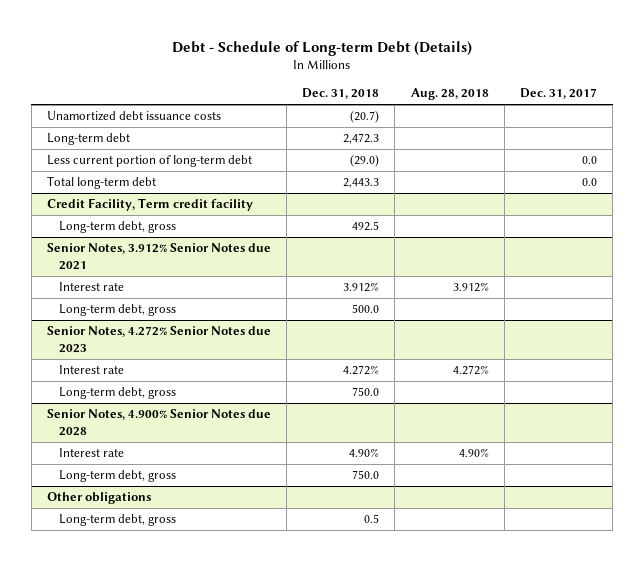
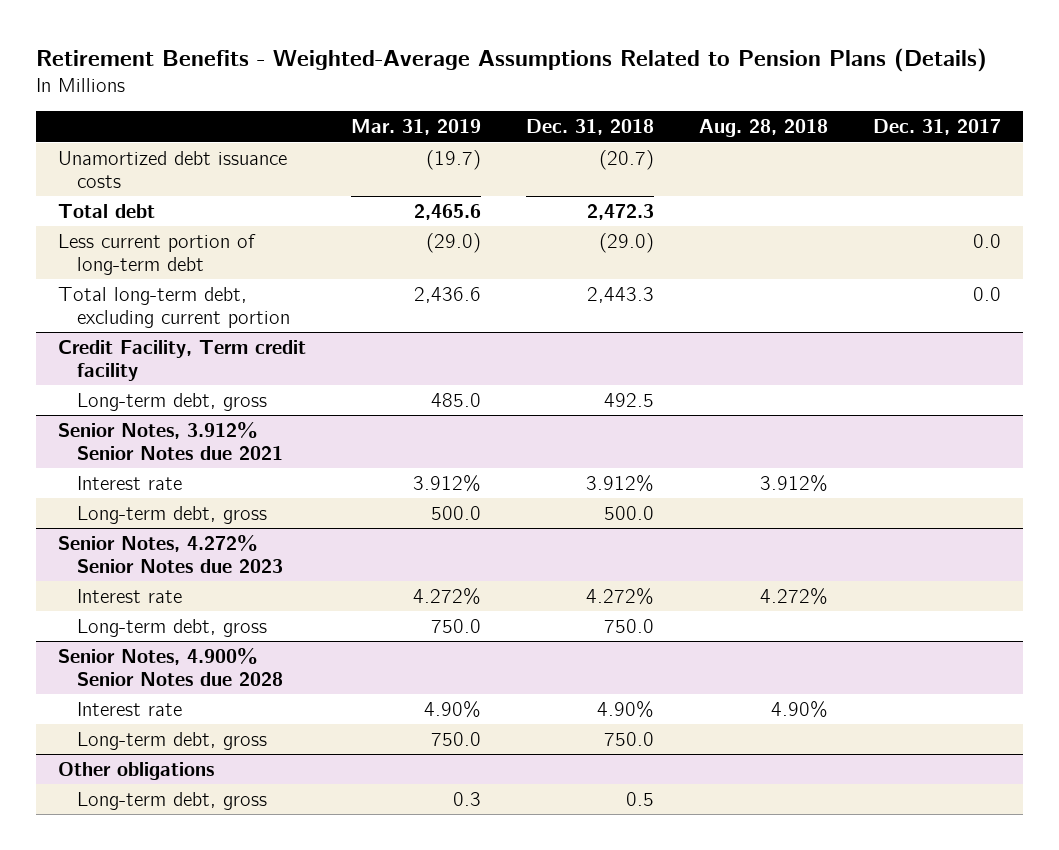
[171,40,472,56] Debt - Schedule of Long-term Debt (Details) -> [35,47,987,72] Retirement Benefits - Weighted-Average Assumptions Related to Pension Plans (Details)
none -> [351,119,482,136] Mar. 31, 2019
[47,133,131,146] Long-term debt -> [58,203,156,218] Total debt
[47,176,157,190] Total long-term debt -> [58,286,291,328] Total long-term debt, excluding current portion

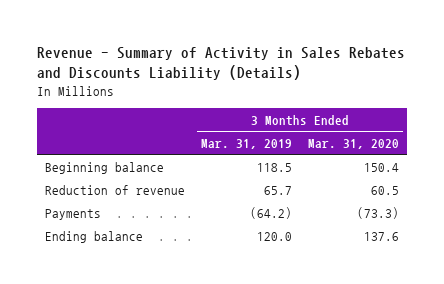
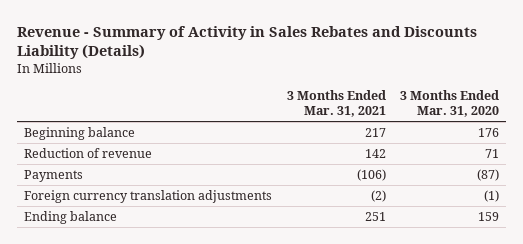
[201,138,293,149] Mar. 31, 2019 -> none
none -> [286,90,386,118] 3 Months Ended Mar. 31, 2021
[364,162,400,172] 150.4 -> [477,128,499,138] 176
[371,185,400,195] 60.5 -> [484,149,499,159] 71
[357,206,400,219] (73.3) -> [476,169,499,182] (87)
none -> [24,190,273,204] Foreign currency translation adjustments
[364,231,400,241] 137.6 -> [477,212,499,222] 159

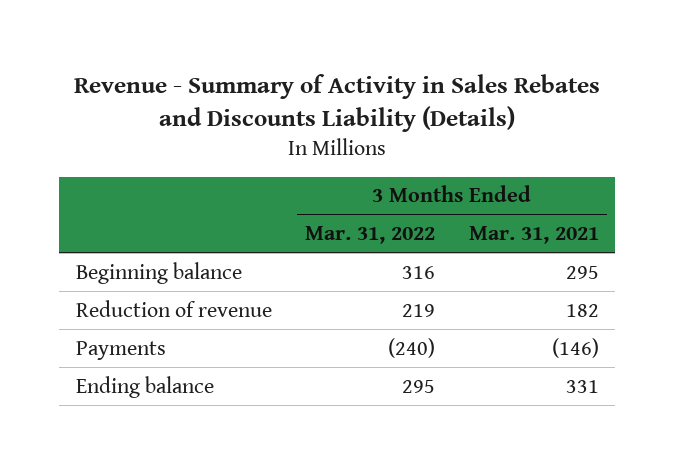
[399,90,499,118] 3 Months Ended Mar. 31, 2020 -> none
none -> [305,226,436,245] Mar. 31, 2022
[24,190,273,204] Foreign currency translation adjustments -> none
[364,128,386,138] 217 -> [565,265,599,279] 295
[364,149,386,159] 142 -> [565,303,599,317] 182
[356,169,386,182] (106) -> [551,337,599,358] (146)
[364,212,386,222] 251 -> [565,379,599,393] 331

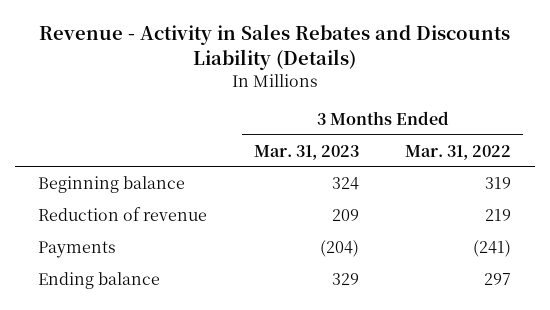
[74,73,601,133] Revenue - Summary of Activity in Sales Rebates and Discounts Liability (Details) -> [38,24,510,71] Revenue - Activity in Sales Rebates and Discounts Liability (Details)
[468,226,599,245] Mar. 31, 2021 -> none
none -> [253,144,359,160] Mar. 31, 2023
[402,265,436,279] 316 -> [485,176,512,189] 319
[388,337,436,358] (240) -> [473,239,512,257] (241)
[402,379,436,393] 295 -> [484,272,512,285] 297

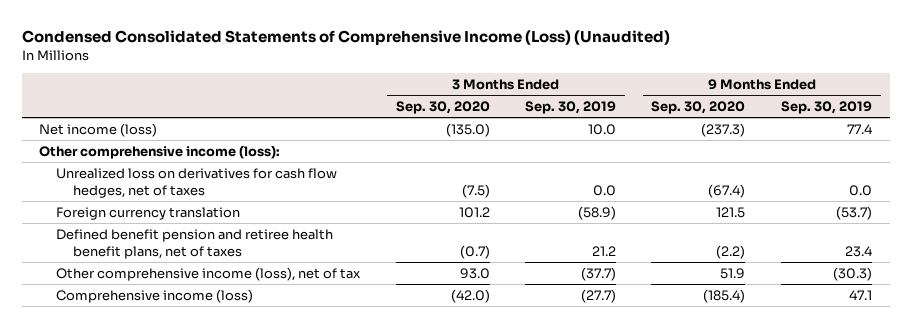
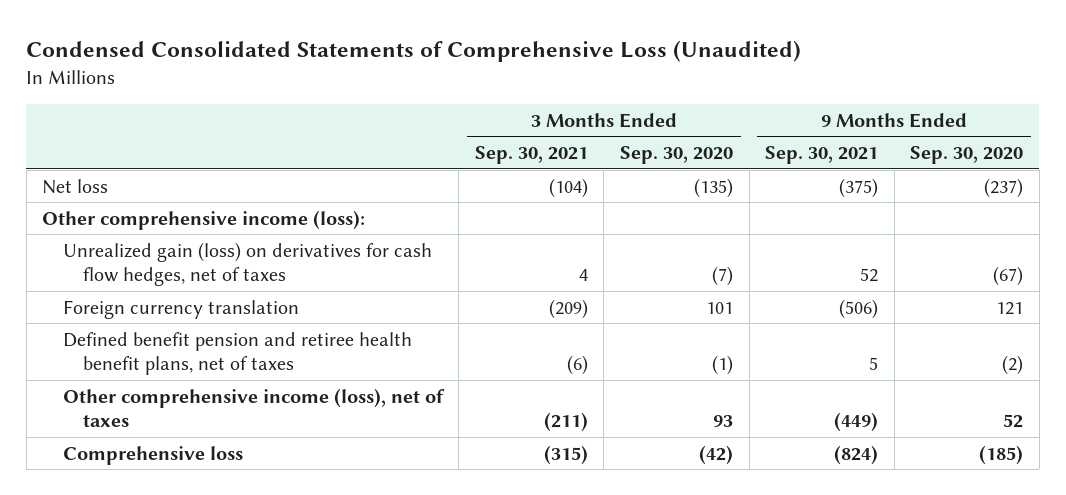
[21,30,670,46] Condensed Consolidated Statements of Comprehensive Income (Loss) (Unaudited) -> [26,40,802,63] Condensed Consolidated Statements of Comprehensive Loss (Unaudited)
[524,100,616,114] Sep. 30, 2019 -> none
[780,100,872,114] Sep. 30, 2019 -> none
none -> [474,145,588,164] Sep. 30, 2021
none -> [765,145,879,164] Sep. 30, 2021
[39,122,158,137] Net income (loss) -> [42,178,109,194] Net loss
[445,122,490,137] (135.0) -> [694,177,734,198] (135)
[701,122,746,137] (237.3) -> [984,177,1024,198] (237)
[56,167,338,198] Unrealized loss on derivatives for cash flow hedges, net of taxes -> [62,241,432,287] Unrealized gain (loss) on derivatives for cash flow hedges, net of taxes
[461,183,490,198] (7.5) -> [712,266,734,287] (7)
[708,183,746,198] (67.4) -> [993,266,1024,287] (67)
[458,206,490,218] 101.2 -> [706,301,734,314] 101
[716,206,746,218] 121.5 -> [996,301,1024,315] 121
[459,244,490,259] (0.7) -> [712,355,734,376] (1)
[716,244,746,259] (2.2) -> [1002,355,1024,376] (2)
[56,266,362,281] Other comprehensive income (loss), net of tax -> [62,387,445,428] Other comprehensive income (loss), net of taxes
[459,267,490,279] 93.0 -> [713,415,734,428] 93
[720,267,746,279] 51.9 -> [1003,414,1024,429] 52
[56,288,254,303] Comprehensive income (loss) -> [62,445,243,465] Comprehensive loss
[450,288,490,303] (42.0) -> [699,444,734,465] (42)
[703,288,746,303] (185.4) -> [979,444,1024,465] (185)

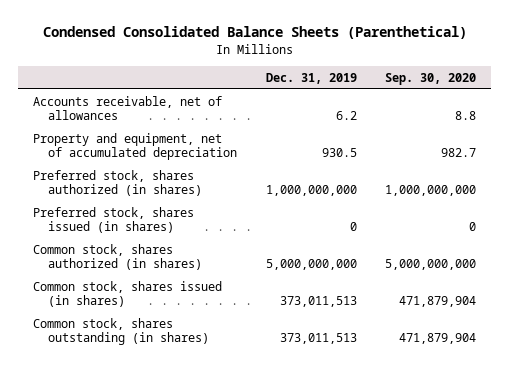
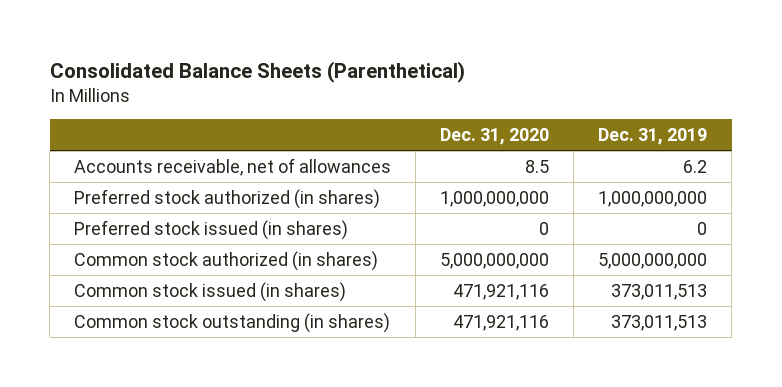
[42,26,467,40] Condensed Consolidated Balance Sheets (Parenthetical) -> [49,60,465,83] Consolidated Balance Sheets (Parenthetical)
[385,72,477,85] Sep. 30, 2020 -> none
none -> [440,128,550,146] Dec. 31, 2020
[32,132,238,161] Property and equipment, net of accumulated depreciation -> none
[32,169,203,197] Preferred stock, shares authorized (in shares) -> [74,188,381,209] Preferred stock authorized (in shares)
[32,206,194,234] Preferred stock, shares issued (in shares) -> [74,219,349,240] Preferred stock issued (in shares)
[32,243,203,271] Common stock, shares authorized (in shares) -> [74,250,379,271] Common stock authorized (in shares)
[32,280,222,308] Common stock, shares issued (in shares) -> [74,281,347,302] Common stock issued (in shares)
[32,317,210,346] Common stock, shares outstanding (in shares) -> [74,312,391,333] Common stock outstanding (in shares)

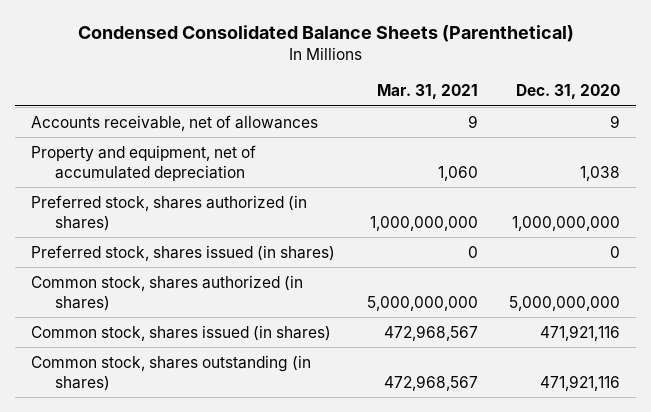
[49,60,465,83] Consolidated Balance Sheets (Parenthetical) -> [77,24,574,42] Condensed Consolidated Balance Sheets (Parenthetical)
[598,128,708,146] Dec. 31, 2019 -> none
none -> [376,84,478,100] Mar. 31, 2021
[525,159,550,173] 8.5 -> [610,114,621,128] 9
none -> [30,144,256,181] Property and equipment, net of accumulated depreciation
[74,188,381,209] Preferred stock authorized (in shares) -> [30,194,307,231] Preferred stock, shares authorized (in shares)
[74,219,349,240] Preferred stock issued (in shares) -> [30,244,335,261] Preferred stock, shares issued (in shares)
[74,250,379,271] Common stock authorized (in shares) -> [30,274,303,311] Common stock, shares authorized (in shares)
[74,281,347,302] Common stock issued (in shares) -> [30,324,331,341] Common stock, shares issued (in shares)
[74,312,391,333] Common stock outstanding (in shares) -> [30,354,311,391] Common stock, shares outstanding (in shares)

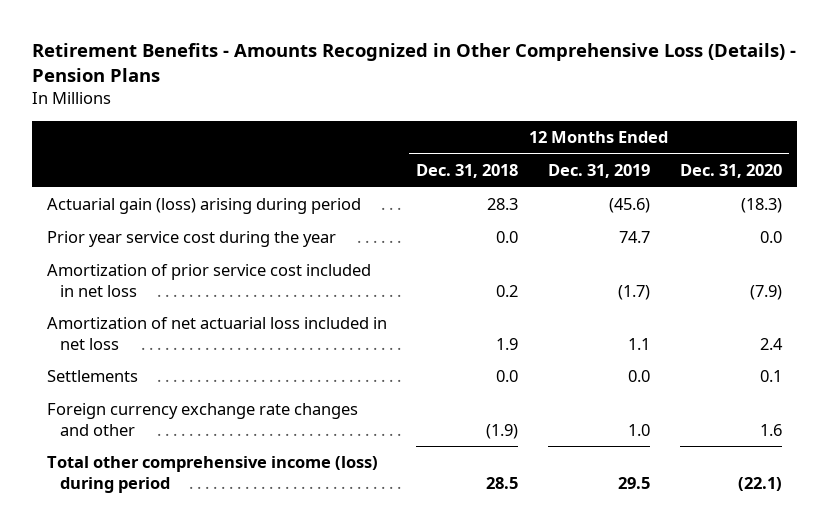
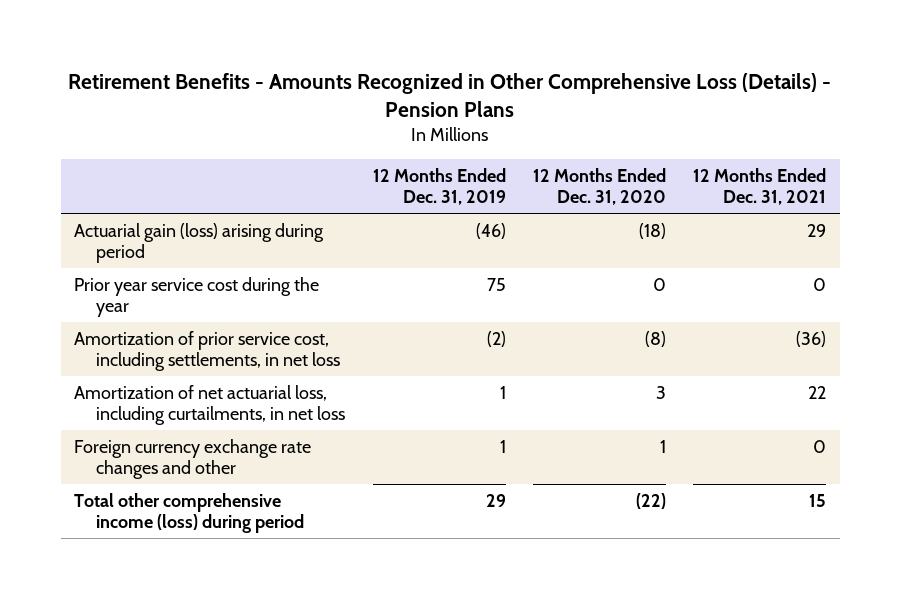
[416,163,519,178] Dec. 31, 2018 -> none
none -> [693,167,827,206] 12 Months Ended Dec. 31, 2021
[46,370,138,383] Settlements -> none
[609,198,651,214] (45.6) -> [475,222,506,239] (46)
[740,198,782,214] (18.3) -> [638,222,666,239] (18)
[619,231,651,244] 74.7 -> [486,277,506,291] 75
[759,231,782,244] 0.0 -> [652,277,666,291] 0
[46,264,371,297] Amortization of prior service cost included in net loss -> [74,330,341,372] Amortization of prior service cost, including settlements, in net loss
[618,284,651,300] (1.7) -> [486,330,506,347] (2)
[749,284,782,300] (7.9) -> [644,330,666,347] (8)
[46,317,387,350] Amortization of net actuarial loss included in net loss -> [74,384,346,426] Amortization of net actuarial loss, including curtailments, in net loss
[628,337,651,350] 1.1 -> [499,385,506,399] 1
[759,337,783,350] 2.4 -> [655,385,666,399] 3
[628,423,651,436] 1.0 -> [499,439,506,453] 1
[759,423,782,436] 1.6 -> [659,439,666,453] 1
[618,476,651,489] 29.5 -> [485,493,506,507] 29
[737,476,782,491] (22.1) -> [635,492,666,509] (22)

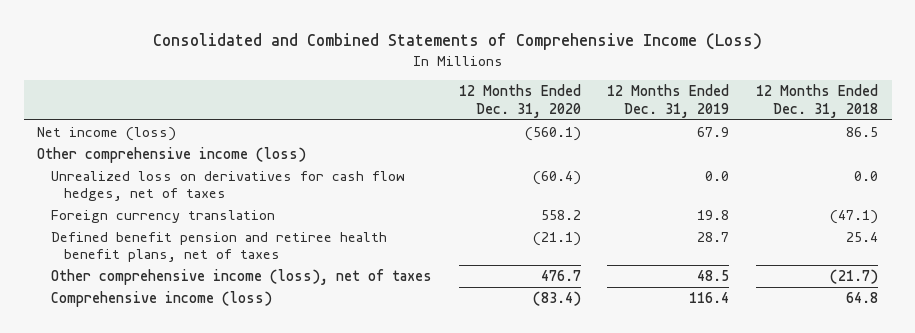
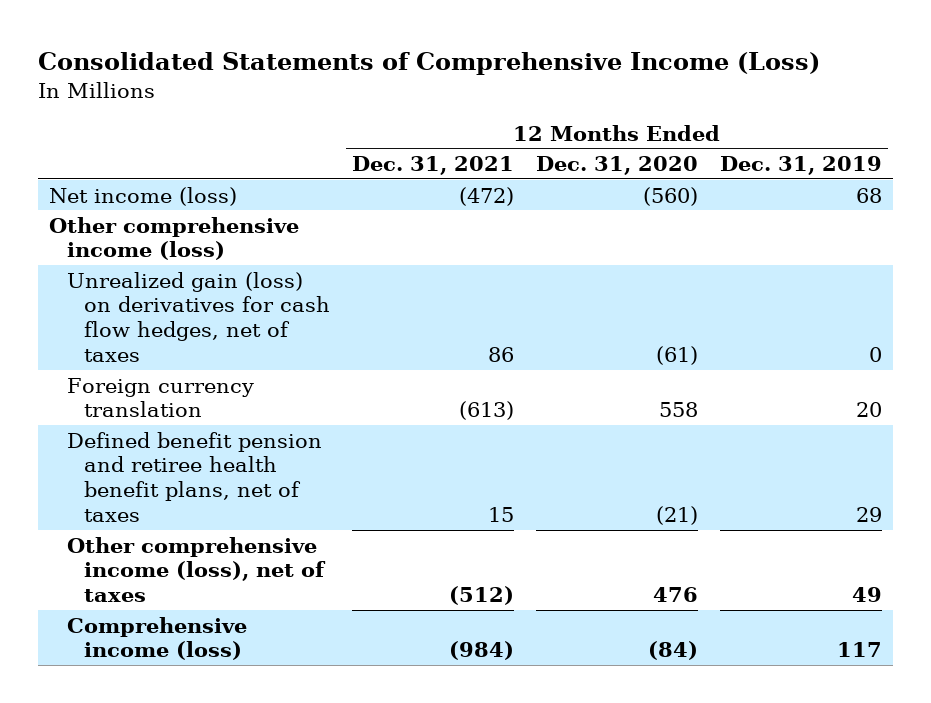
[152,33,762,51] Consolidated and Combined Statements of Comprehensive Income (Loss) -> [38,52,821,76] Consolidated Statements of Comprehensive Income (Loss)
[756,84,879,118] 12 Months Ended Dec. 31, 2018 -> none
none -> [351,155,514,175] Dec. 31, 2021
[524,127,581,142] (560.1) -> [642,186,698,206] (560)
[697,127,730,138] 67.9 -> [856,187,883,203] 68
[50,171,405,202] Unrealized loss on derivatives for cash flow hedges, net of taxes -> [66,271,330,363] Unrealized gain (loss) on derivatives for cash flow hedges, net of taxes
[532,171,581,186] (60.4) -> [655,346,698,366] (61)
[705,171,730,182] 0.0 -> [869,347,883,363] 0
[540,210,581,221] 558.2 -> [658,402,698,418] 558
[697,210,730,221] 19.8 -> [856,402,883,418] 20
[532,232,581,247] (21.1) -> [655,506,698,526] (21)
[697,232,730,243] 28.7 -> [856,507,883,523] 29
[540,270,581,282] 476.7 -> [652,587,698,603] 476
[697,270,730,282] 48.5 -> [852,587,883,603] 49
[532,291,581,307] (83.4) -> [647,641,698,661] (84)
[689,292,730,304] 116.4 -> [837,642,883,658] 117

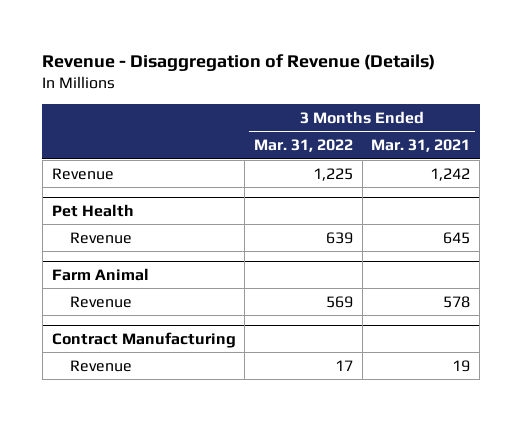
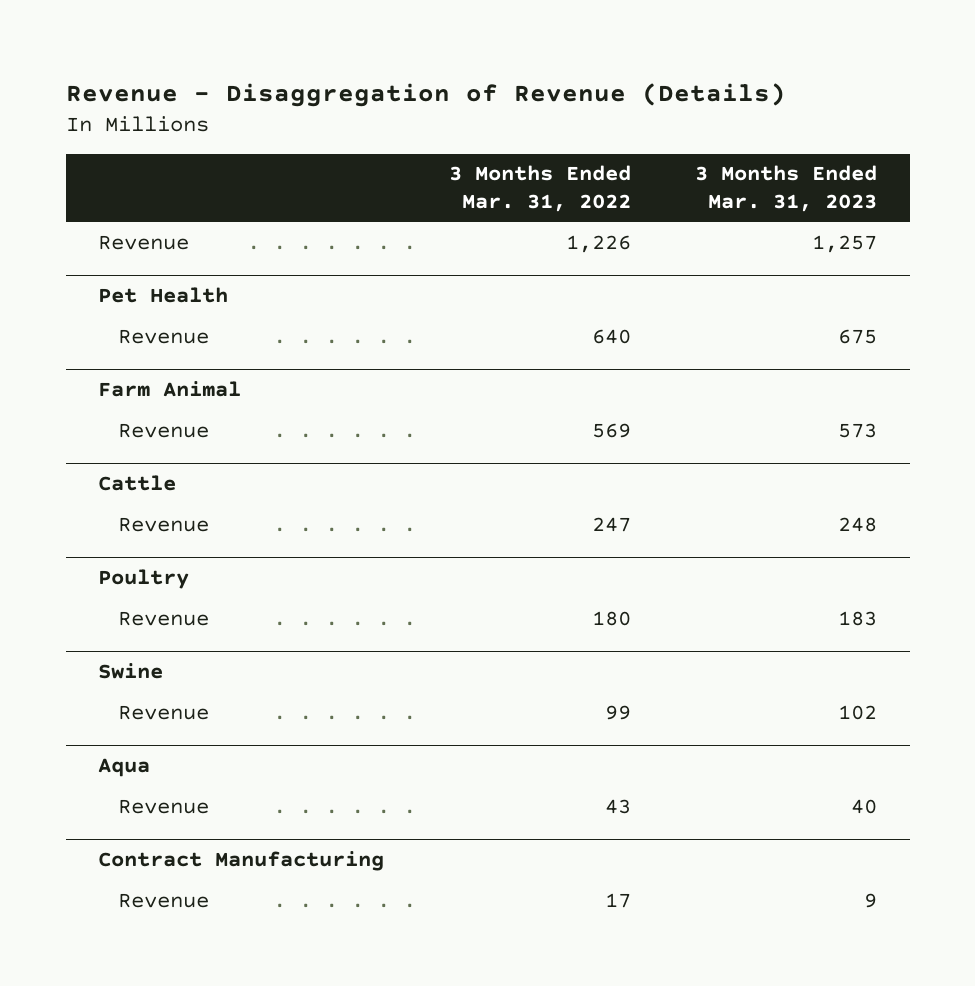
[371,139,471,153] Mar. 31, 2021 -> none
none -> [695,165,878,212] 3 Months Ended Mar. 31, 2023
[313,167,354,181] 1,225 -> [565,234,631,253] 1,226
[326,231,354,244] 639 -> [591,328,631,344] 640
none -> [98,475,177,492] Cattle
none -> [117,516,209,532] Revenue
none -> [98,569,190,590] Poultry
none -> [117,610,209,626] Revenue
none -> [98,663,164,680] Swine
none -> [117,704,209,720] Revenue
none -> [98,758,151,778] Aqua
none -> [117,798,209,814] Revenue

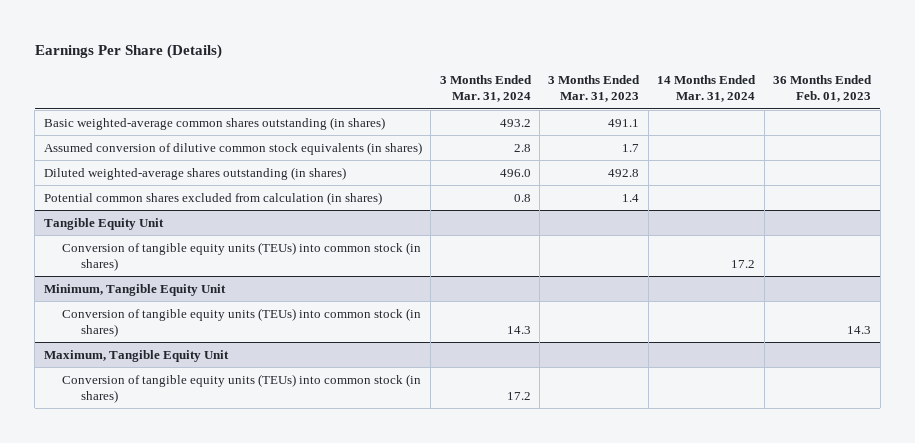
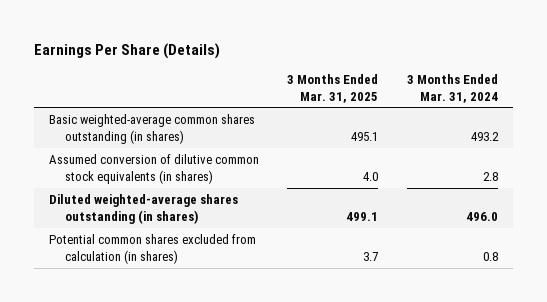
[548,75,641,103] 3 Months Ended Mar. 31, 2023 -> none
[657,75,757,103] 14 Months Ended Mar. 31, 2024 -> none
[773,75,873,103] 36 Months Ended Feb. 01, 2023 -> none
none -> [287,73,379,103] 3 Months Ended Mar. 31, 2025
[43,217,164,230] Tangible Equity Unit -> none
[62,241,422,271] Conversion of tangible equity units (TEUs) into common stock (in shares) -> none
[43,283,226,296] Minimum, Tangible Equity Unit -> none
[62,307,422,337] Conversion of tangible equity units (TEUs) into common stock (in shares) -> none
[43,349,229,362] Maximum, Tangible Equity Unit -> none
[62,373,422,403] Conversion of tangible equity units (TEUs) into common stock (in shares) -> none

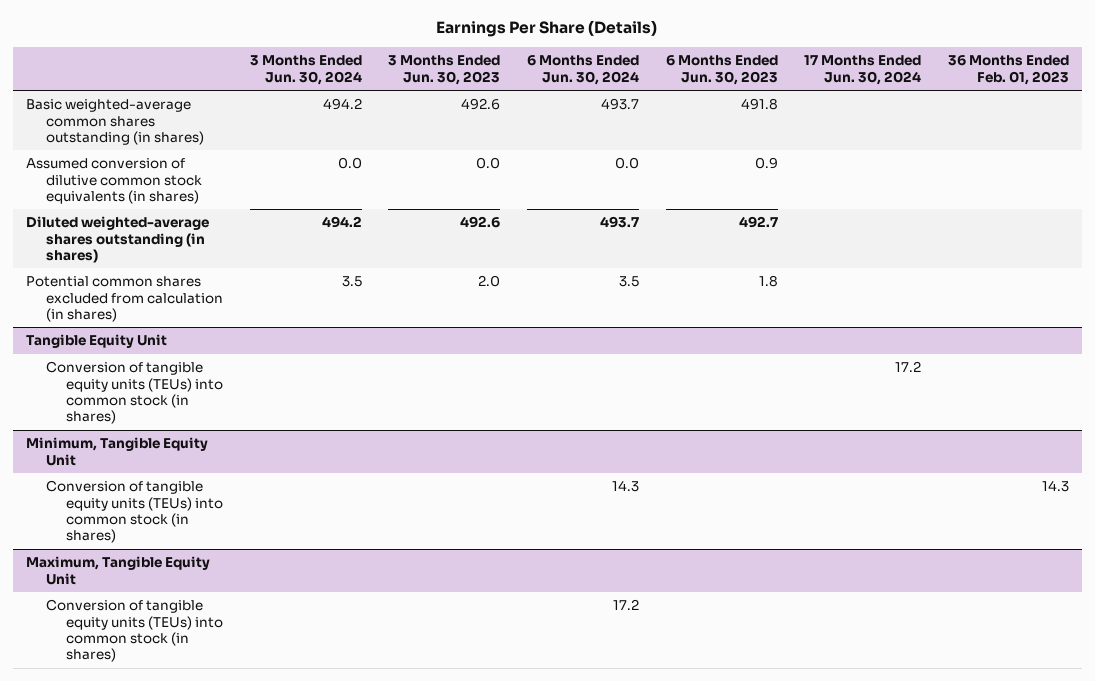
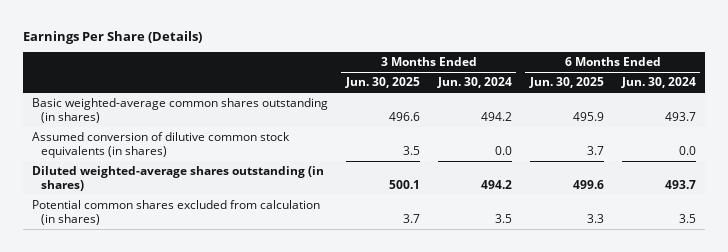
[388,55,501,85] 3 Months Ended Jun. 30, 2023 -> none
[665,55,778,85] 6 Months Ended Jun. 30, 2023 -> none
[804,55,922,85] 17 Months Ended Jun. 30, 2024 -> none
[948,55,1070,85] 36 Months Ended Feb. 01, 2023 -> none
none -> [344,77,420,89] Jun. 30, 2025
none -> [528,77,604,89] Jun. 30, 2025
[25,334,167,349] Tangible Equity Unit -> none
[45,361,223,425] Conversion of tangible equity units (TEUs) into common stock (in shares) -> none
[25,437,208,466] Minimum, Tangible Equity Unit -> none
[45,480,223,544] Conversion of tangible equity units (TEUs) into common stock (in shares) -> none
[25,556,210,585] Maximum, Tangible Equity Unit -> none
[45,599,223,663] Conversion of tangible equity units (TEUs) into common stock (in shares) -> none

